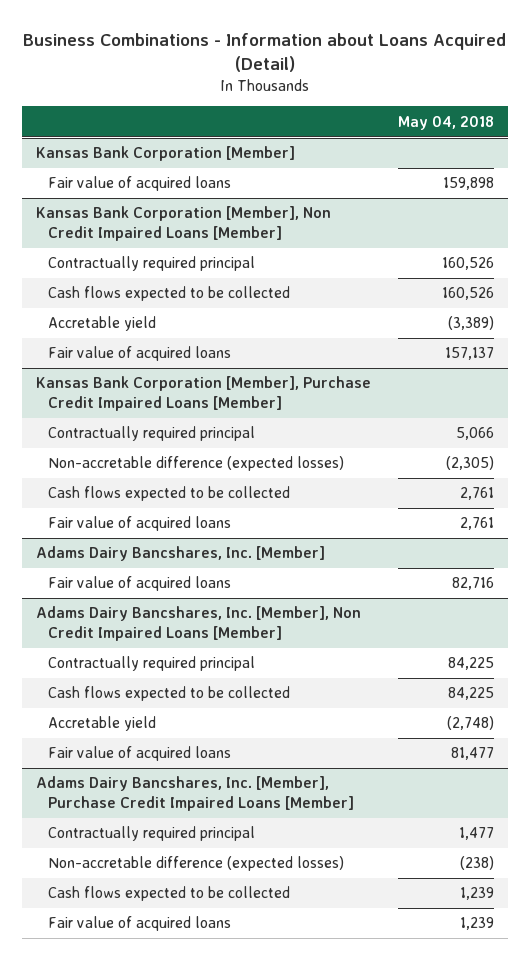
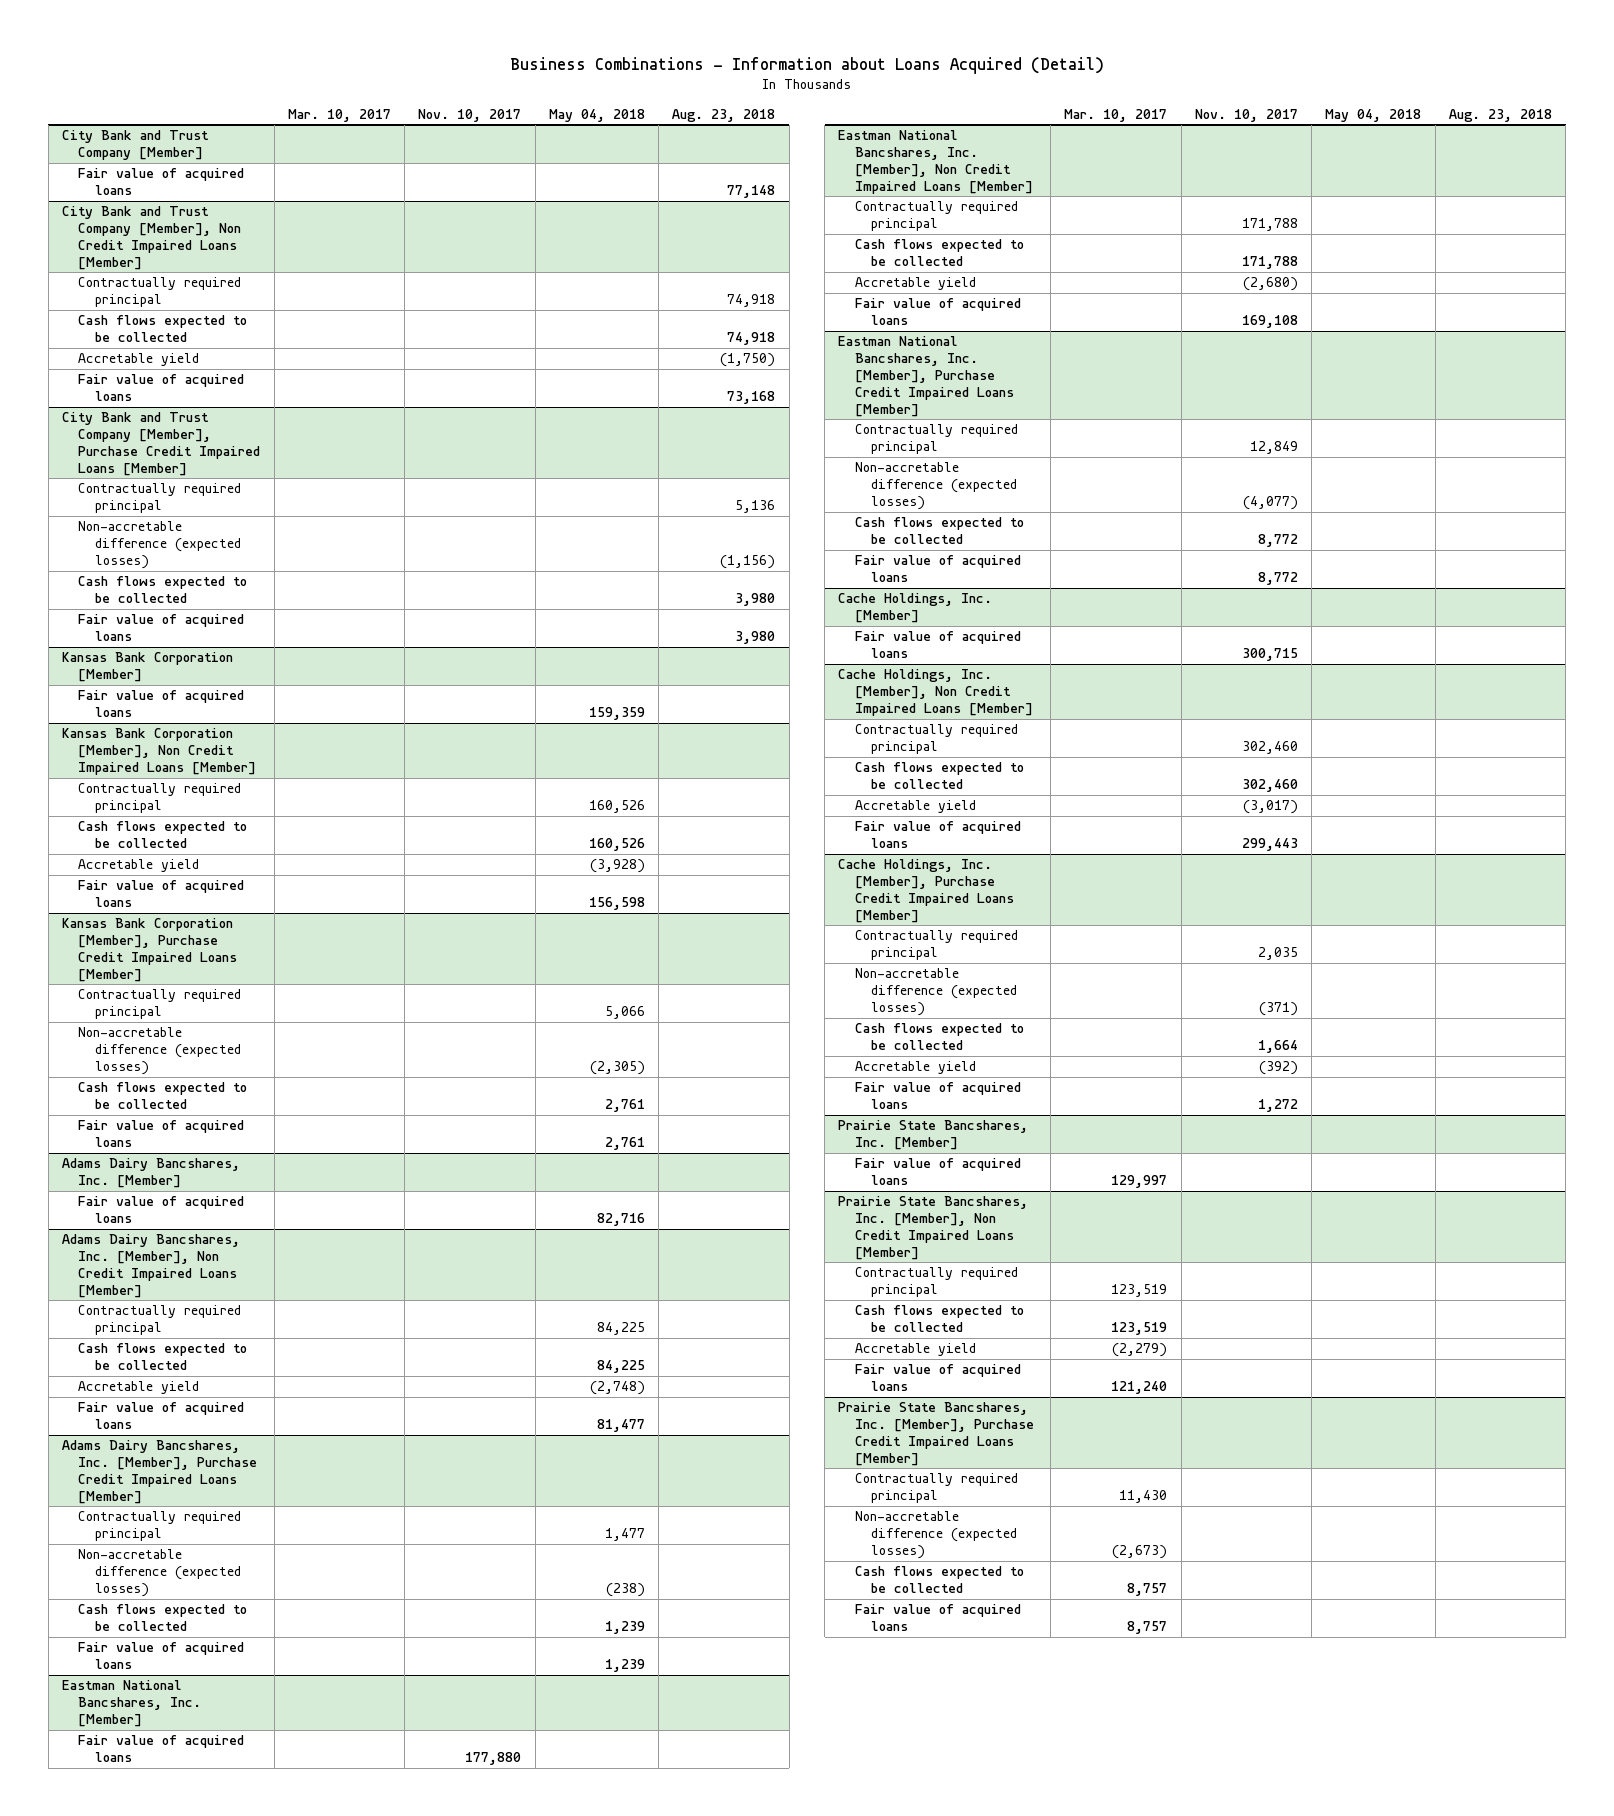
none -> [287,108,391,122] Mar. 10, 2017
none -> [418,108,522,122] Nov. 10, 2017
none -> [672,108,776,122] Aug. 23, 2018
none -> [61,130,209,161] City Bank and Trust Company [Member]
none -> [78,168,245,196] Fair value of acquired loans
none -> [61,206,242,270] City Bank and Trust Company [Member], Non Credit Impaired Loans [Member]
none -> [78,277,242,308] Contractually required principal
none -> [78,315,248,343] Cash flows expected to be collected
none -> [78,353,200,367] Accretable yield
none -> [78,374,245,402] Fair value of acquired loans
none -> [61,412,261,476] City Bank and Trust Company [Member], Purchase Credit Impaired Loans [Member]
none -> [78,483,242,514] Contractually required principal
none -> [78,521,241,570] Non-accretable difference (expected losses)
none -> [78,576,248,604] Cash flows expected to be collected
none -> [78,614,245,642] Fair value of acquired loans
[443,177,495,191] 159,898 -> [588,707,645,721] 159,359
[448,316,495,331] (3,389) -> [589,859,645,874] (3,928)
[445,347,495,361] 157,137 -> [588,897,645,911] 156,598
none -> [61,1680,202,1728] Eastman National Bancshares, Inc. [Member]
none -> [78,1735,245,1763] Fair value of acquired loans
none -> [838,130,1033,194] Eastman National Bancshares, Inc. [Member], Non Credit Impaired Loans [Member]
none -> [854,201,1018,232] Contractually required principal
none -> [854,239,1024,267] Cash flows expected to be collected
none -> [854,277,976,291] Accretable yield
none -> [854,298,1021,326] Fair value of acquired loans
none -> [838,336,1014,417] Eastman National Bancshares, Inc. [Member], Purchase Credit Impaired Loans [Member]
none -> [854,424,1018,455] Contractually required principal
none -> [854,462,1018,511] Non-accretable difference (expected losses)
none -> [854,517,1024,545] Cash flows expected to be collected
none -> [854,555,1021,583] Fair value of acquired loans
none -> [838,593,993,624] Cache Holdings, Inc. [Member]
none -> [854,631,1021,659] Fair value of acquired loans
none -> [838,669,1033,717] Cache Holdings, Inc. [Member], Non Credit Impaired Loans [Member]
none -> [854,724,1018,755] Contractually required principal
none -> [854,762,1024,790] Cash flows expected to be collected
none -> [854,800,976,814] Accretable yield
none -> [854,821,1021,849] Fair value of acquired loans
none -> [838,859,1014,923] Cache Holdings, Inc. [Member], Purchase Credit Impaired Loans [Member]
none -> [854,930,1018,961] Contractually required principal
none -> [854,968,1018,1017] Non-accretable difference (expected losses)
none -> [854,1023,1024,1051] Cash flows expected to be collected
none -> [854,1061,976,1075] Accretable yield
none -> [854,1082,1021,1110] Fair value of acquired loans
none -> [838,1120,1029,1151] Prairie State Bancshares, Inc. [Member]
none -> [854,1158,1021,1186] Fair value of acquired loans
none -> [838,1196,1029,1260] Prairie State Bancshares, Inc. [Member], Non Credit Impaired Loans [Member]
none -> [854,1267,1018,1298] Contractually required principal
none -> [854,1305,1024,1333] Cash flows expected to be collected
none -> [854,1343,976,1357] Accretable yield
none -> [854,1364,1021,1392] Fair value of acquired loans
none -> [838,1402,1034,1466] Prairie State Bancshares, Inc. [Member], Purchase Credit Impaired Loans [Member]
none -> [854,1473,1018,1504] Contractually required principal
none -> [854,1511,1018,1560] Non-accretable difference (expected losses)
none -> [854,1566,1024,1594] Cash flows expected to be collected
none -> [854,1604,1021,1632] Fair value of acquired loans

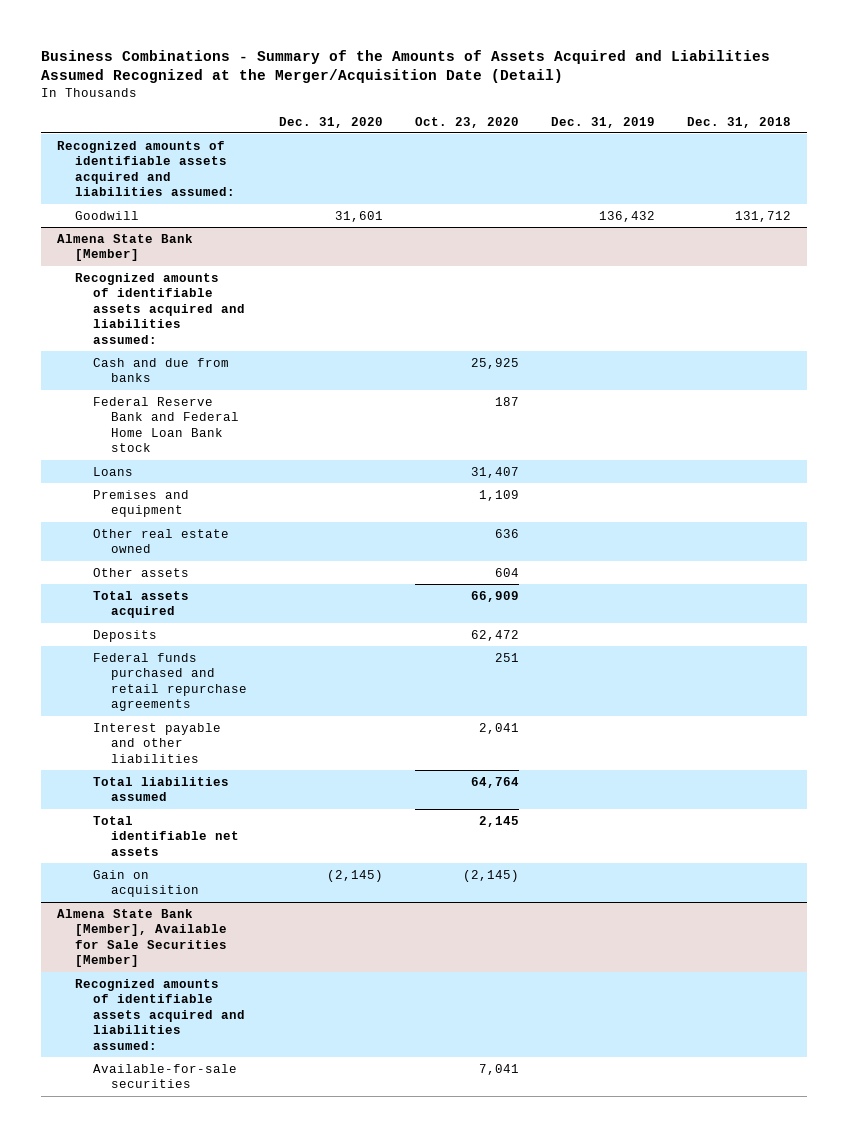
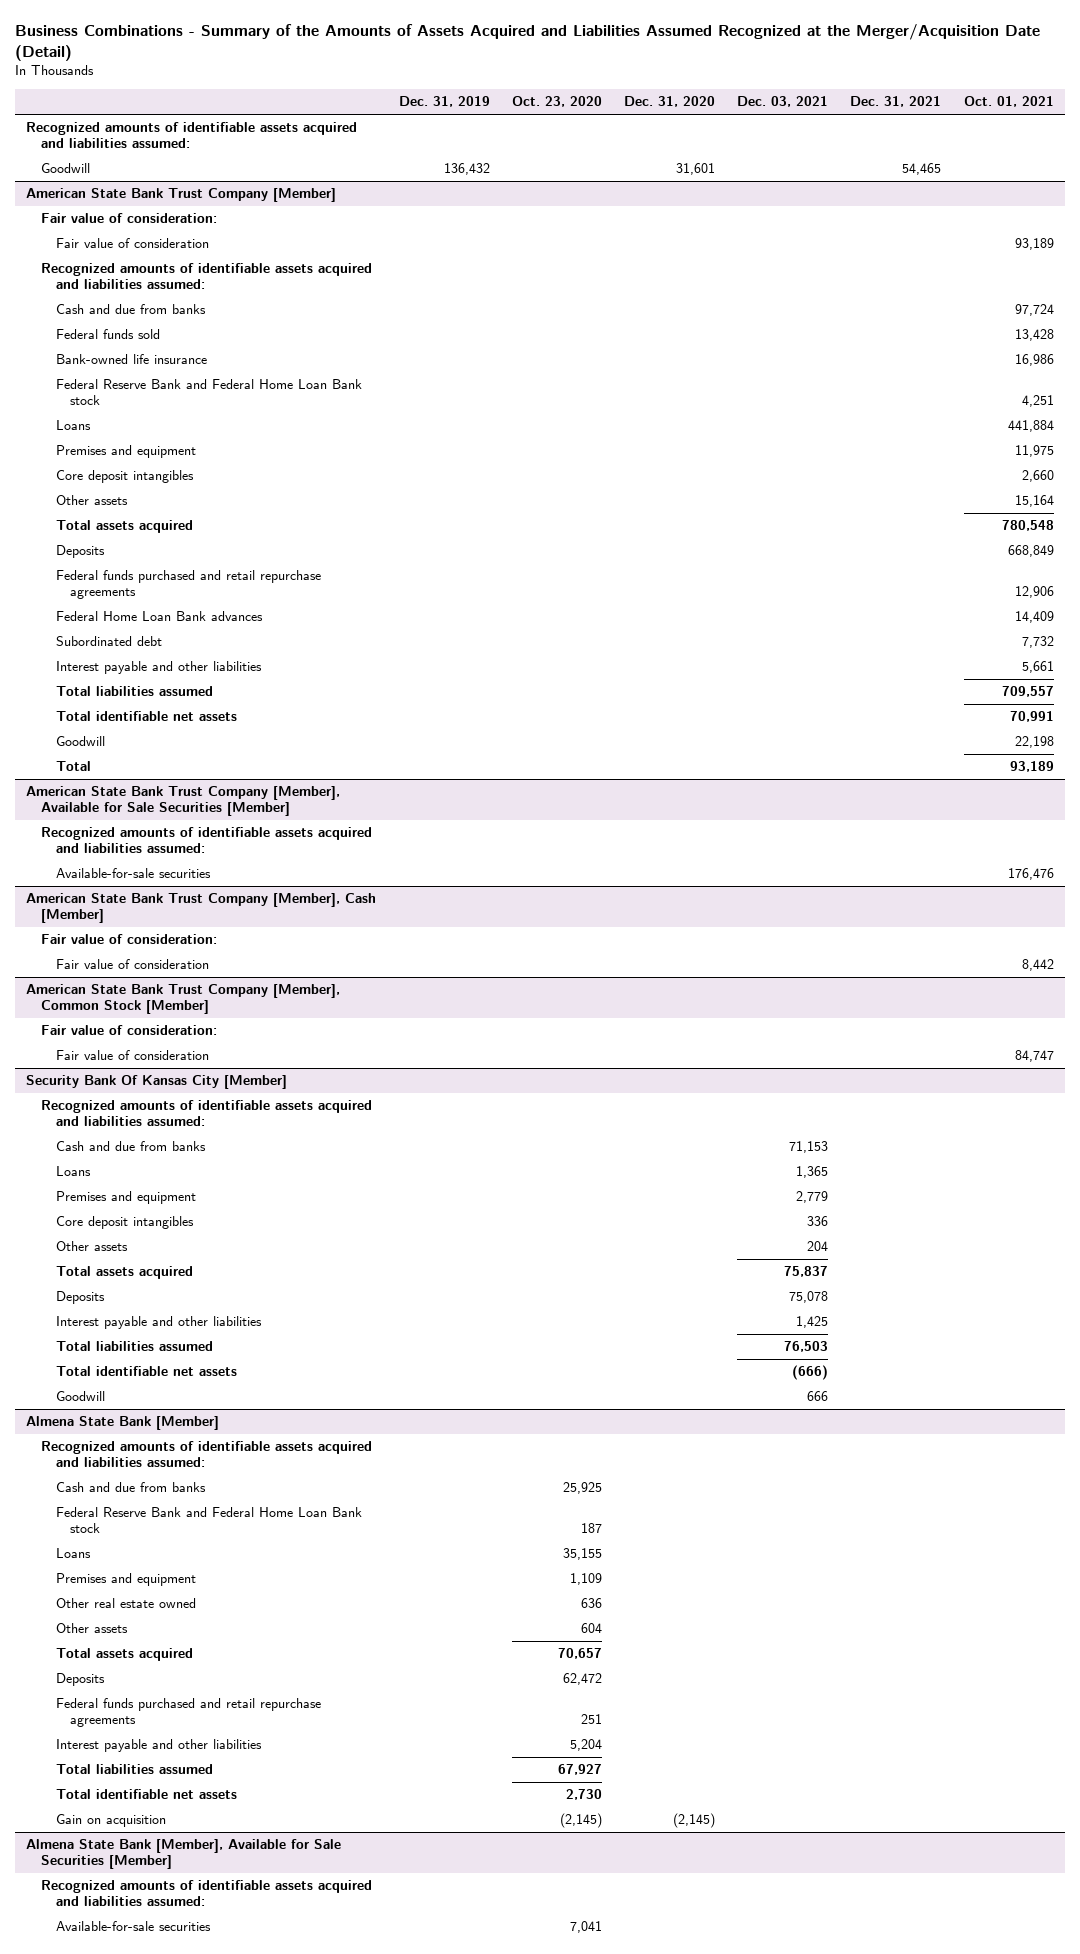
[686,116,791,128] Dec. 31, 2018 -> none
none -> [737,96,829,108] Dec. 03, 2021
none -> [850,96,942,108] Dec. 31, 2021
none -> [963,96,1054,108] Oct. 01, 2021
none -> [26,188,337,203] American State Bank Trust Company [Member]
none -> [41,213,218,224] Fair value of consideration:
none -> [55,238,209,249] Fair value of consideration
none -> [41,263,373,289] Recognized amounts of identifiable assets acquired and liabilities assumed:
none -> [55,304,206,315] Cash and due from banks
none -> [55,329,160,340] Federal funds sold
none -> [55,354,207,365] Bank-owned life insurance
none -> [55,379,362,405] Federal Reserve Bank and Federal Home Loan Bank stock
none -> [55,420,91,431] Loans
none -> [55,445,196,459] Premises and equipment
none -> [55,470,194,484] Core deposit intangibles
none -> [55,495,128,506] Other assets
none -> [55,520,193,534] Total assets acquired
none -> [55,545,105,559] Deposits
none -> [55,570,321,599] Federal funds purchased and retail repurchase agreements
none -> [55,611,263,622] Federal Home Loan Bank advances
none -> [55,636,162,647] Subordinated debt
none -> [55,661,262,675] Interest payable and other liabilities
none -> [55,686,213,697] Total liabilities assumed
none -> [55,711,237,722] Total identifiable net assets
none -> [55,736,105,747] Goodwill
none -> [55,761,91,772] Total
none -> [26,786,341,816] American State Bank Trust Company [Member], Available for Sale Securities [Member]
none -> [41,827,373,853] Recognized amounts of identifiable assets acquired and liabilities assumed:
none -> [55,868,211,879] Available-for-sale securities
none -> [26,893,377,923] American State Bank Trust Company [Member], Cash [Member]
none -> [41,934,218,945] Fair value of consideration:
none -> [55,959,209,970] Fair value of consideration
none -> [26,984,341,1014] American State Bank Trust Company [Member], Common Stock [Member]
none -> [41,1025,218,1036] Fair value of consideration:
none -> [55,1050,209,1061] Fair value of consideration
none -> [26,1075,288,1090] Security Bank Of Kansas City [Member]
none -> [41,1100,373,1126] Recognized amounts of identifiable assets acquired and liabilities assumed:
none -> [55,1141,206,1152] Cash and due from banks
none -> [55,1166,91,1177] Loans
none -> [55,1191,196,1205] Premises and equipment
none -> [55,1216,194,1230] Core deposit intangibles
none -> [55,1241,128,1252] Other assets
none -> [55,1266,193,1280] Total assets acquired
none -> [55,1291,105,1305] Deposits
none -> [55,1316,262,1330] Interest payable and other liabilities
none -> [55,1341,213,1352] Total liabilities assumed
none -> [55,1366,237,1377] Total identifiable net assets
none -> [55,1391,105,1402] Goodwill
[470,466,519,478] 31,407 -> [562,1548,602,1561] 35,155
[470,590,519,602] 66,909 -> [557,1648,602,1660] 70,657
[478,722,519,734] 2,041 -> [569,1739,602,1752] 5,204
[470,776,519,788] 64,764 -> [557,1764,602,1776] 67,927
[478,815,519,827] 2,145 -> [565,1789,602,1801] 2,730

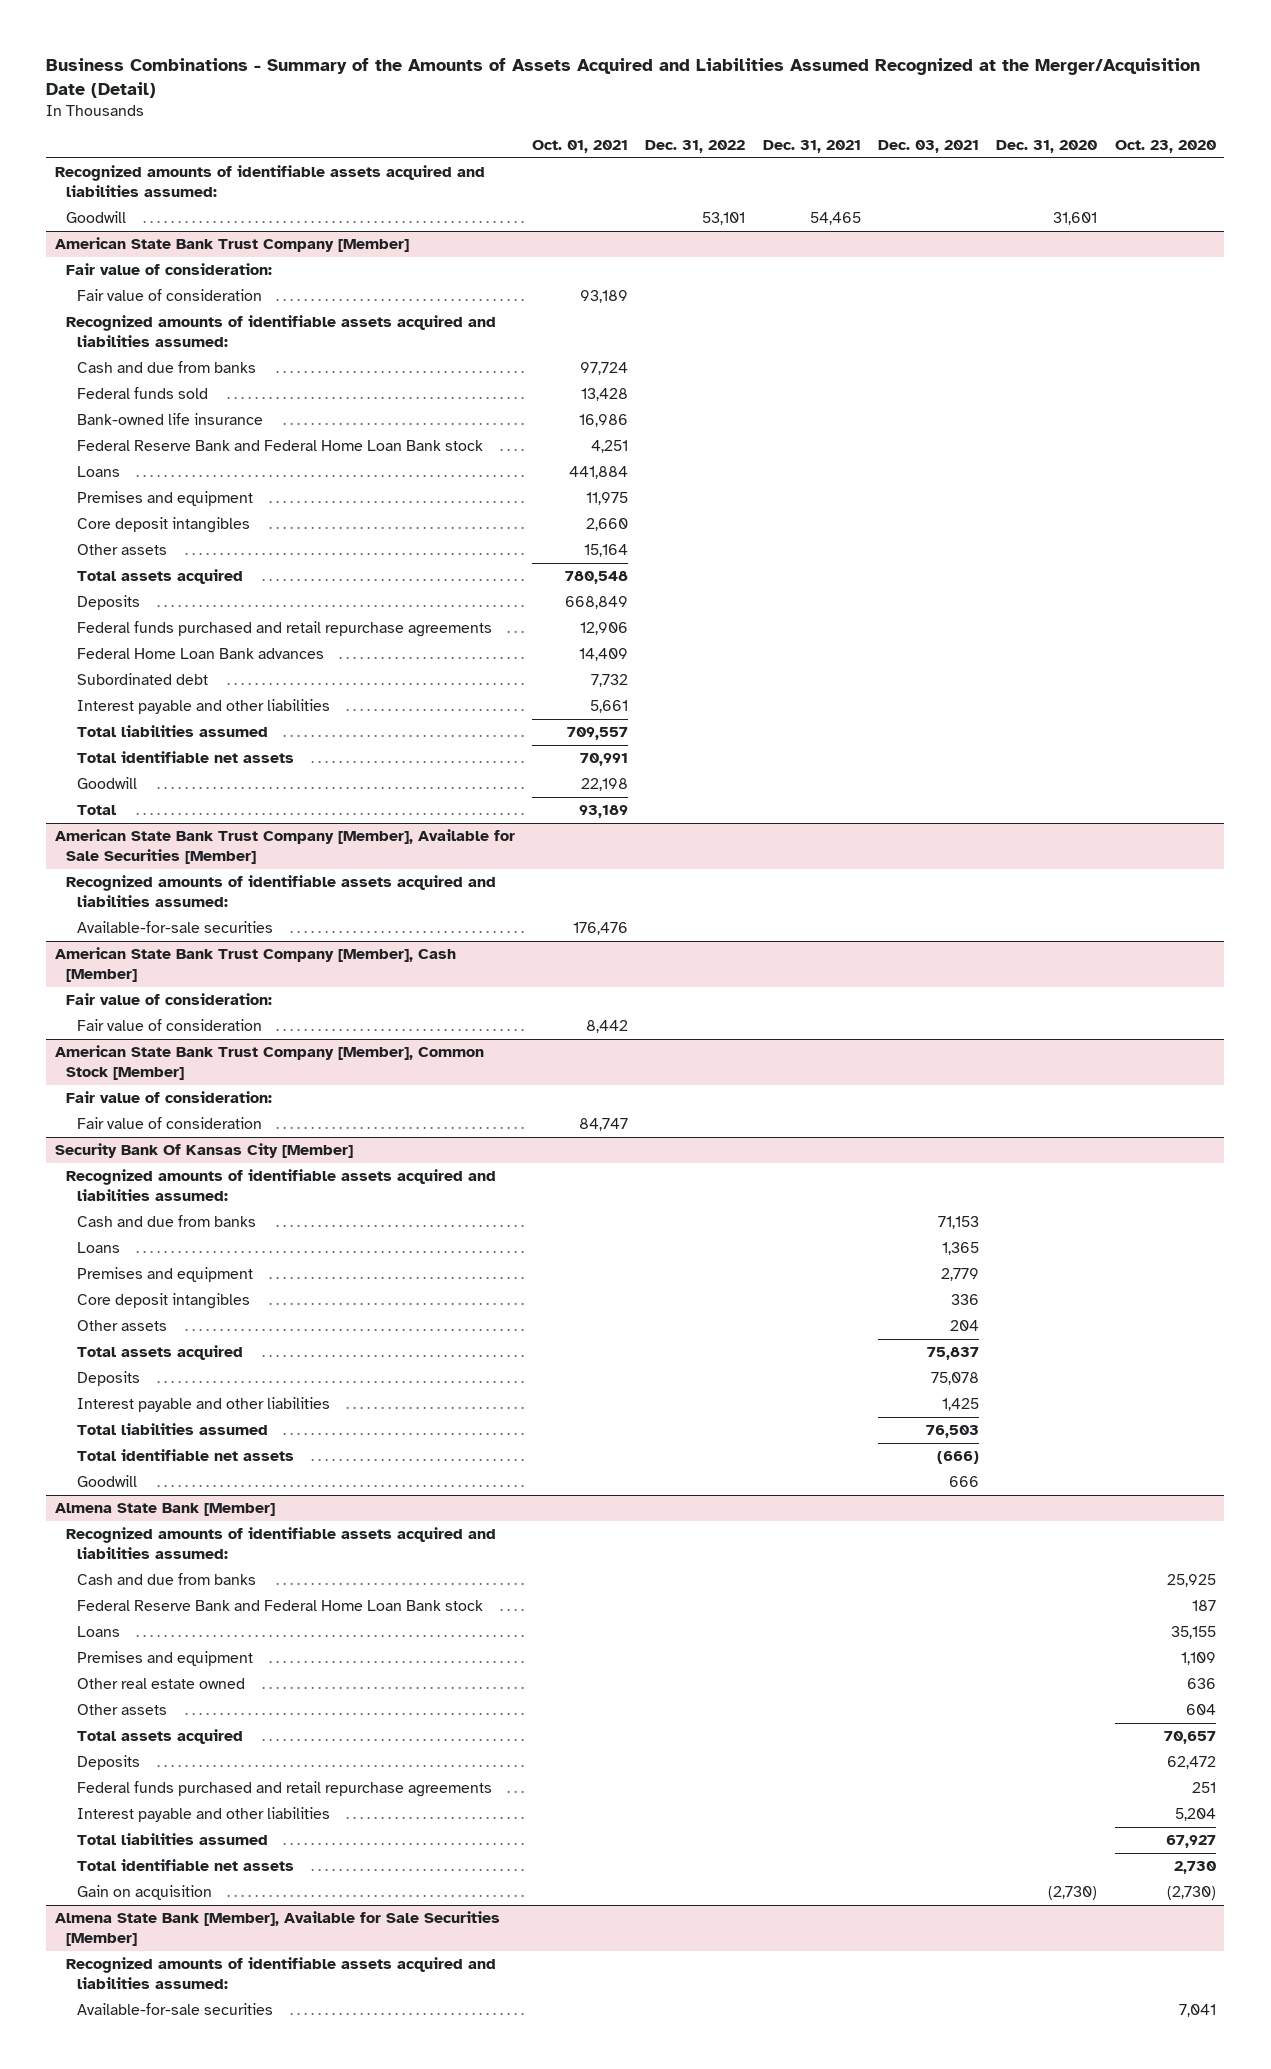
[398,96,490,108] Dec. 31, 2019 -> none
none -> [645,139,746,153] Dec. 31, 2022
[559,1813,602,1829] (2,145) -> [1166,1886,1216,1901] (2,730)
[673,1813,716,1829] (2,145) -> [1048,1886,1098,1901] (2,730)

